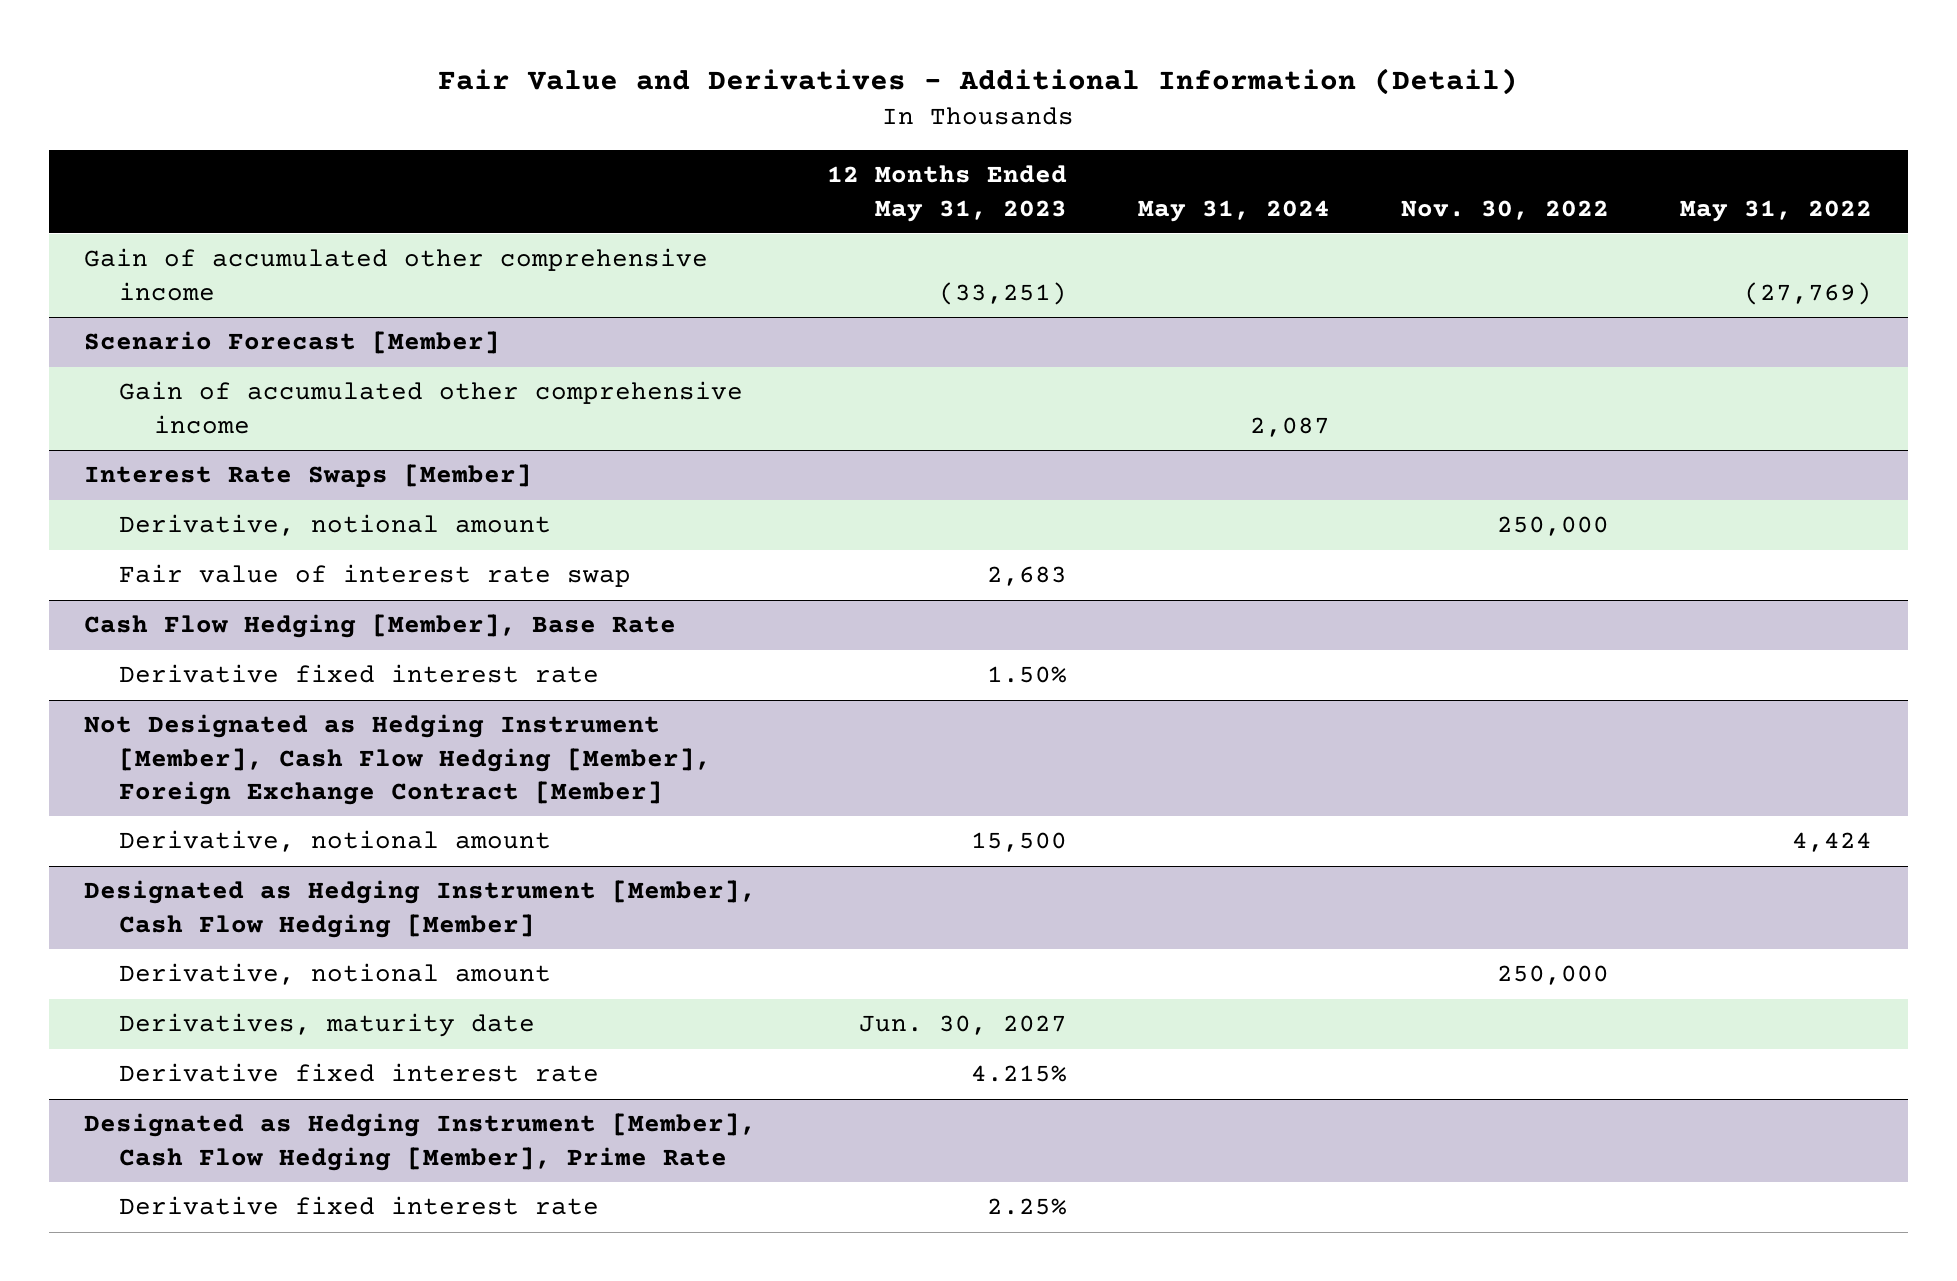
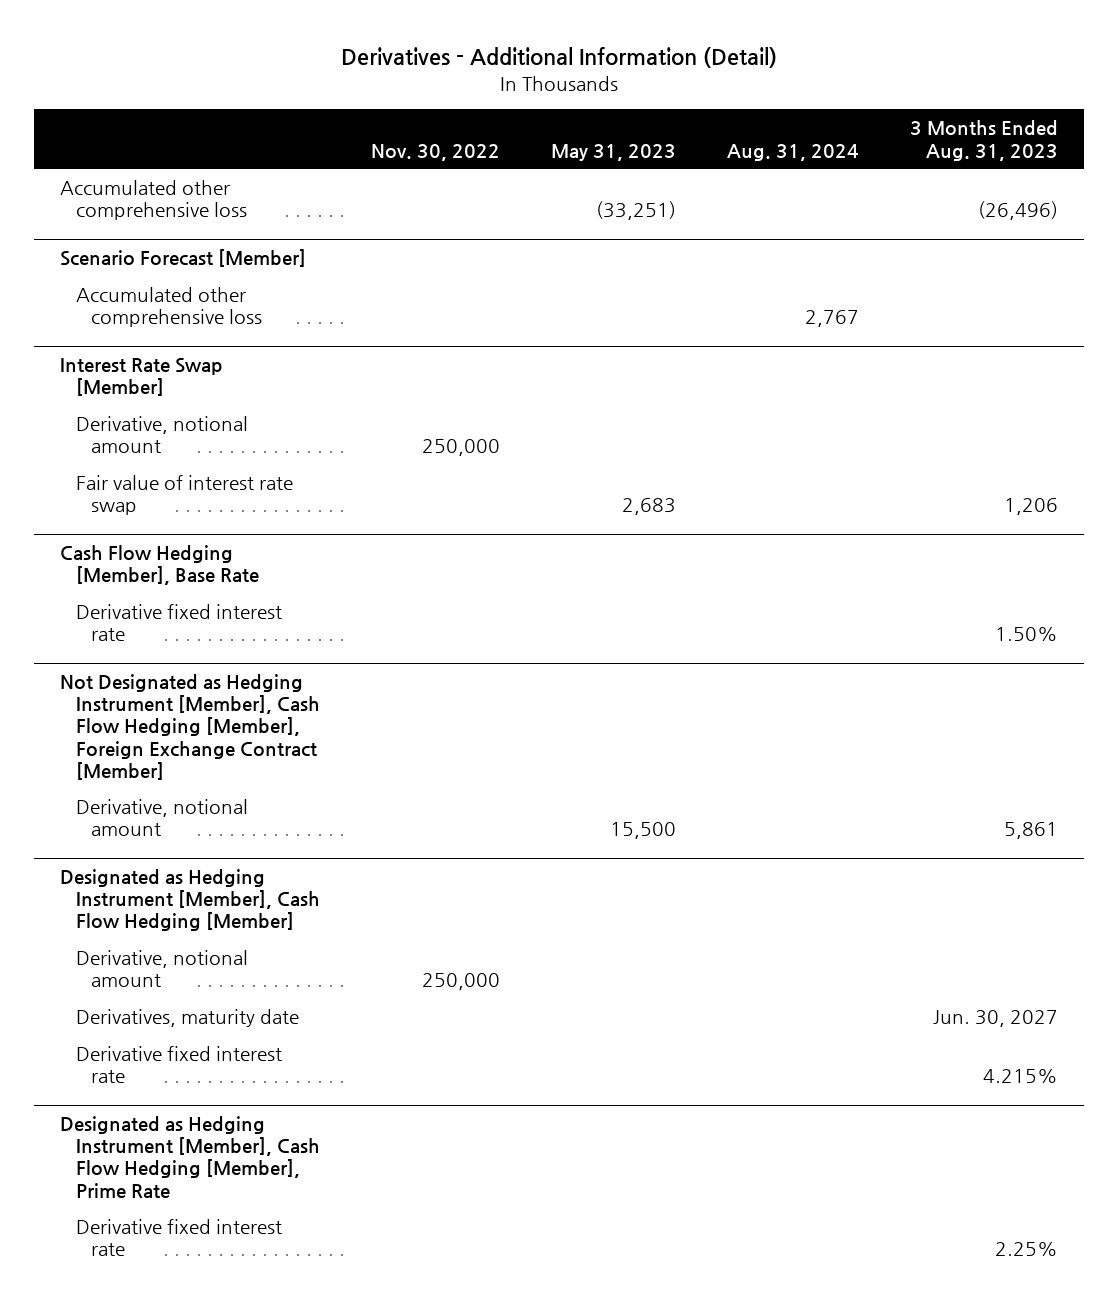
[438,68,1519,96] Fair Value and Derivatives - Additional Information (Detail) -> [341,47,778,69] Derivatives - Additional Information (Detail)
[827,165,1068,222] 12 Months Ended May 31, 2023 -> none
[1138,199,1331,222] May 31, 2024 -> none
[1680,199,1873,222] May 31, 2022 -> none
none -> [551,143,677,161] May 31, 2023
none -> [727,143,860,161] Aug. 31, 2024
none -> [910,120,1059,161] 3 Months Ended Aug. 31, 2023
[84,248,709,301] Gain of accumulated other comprehensive income -> [60,180,247,221] Accumulated other comprehensive loss
[119,381,744,434] Gain of accumulated other comprehensive income -> [75,287,263,328] Accumulated other comprehensive loss
[84,464,533,488] Interest Rate Swaps [Member] -> [60,358,224,397] Interest Rate Swap [Member]

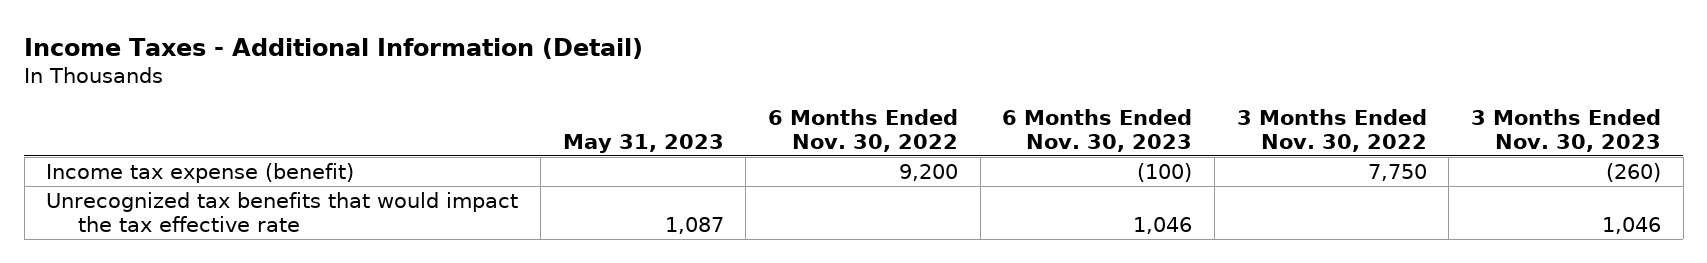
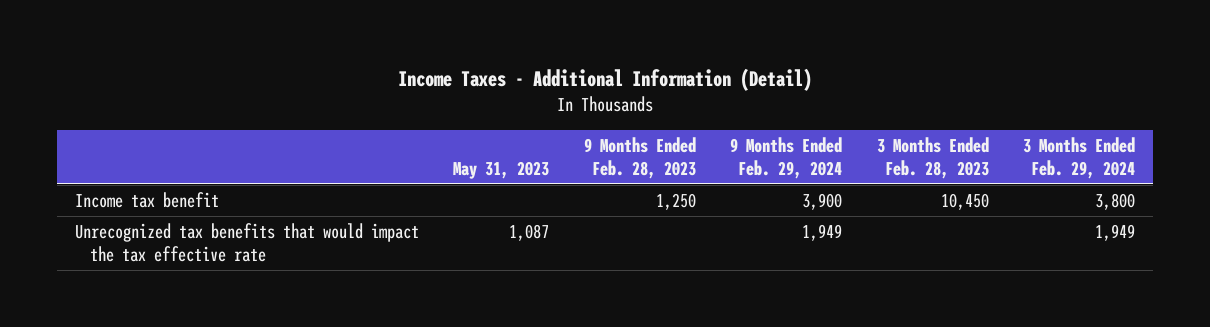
[767,109,958,152] 6 Months Ended Nov. 30, 2022 -> none
[1002,109,1193,152] 6 Months Ended Nov. 30, 2023 -> none
[1236,109,1427,152] 3 Months Ended Nov. 30, 2022 -> none
[1471,109,1662,152] 3 Months Ended Nov. 30, 2023 -> none
none -> [583,136,696,179] 9 Months Ended Feb. 28, 2023
none -> [730,136,843,179] 9 Months Ended Feb. 29, 2024
none -> [876,136,989,179] 3 Months Ended Feb. 28, 2023
none -> [1023,136,1136,179] 3 Months Ended Feb. 29, 2024
[46,162,355,183] Income tax expense (benefit) -> [74,192,219,209] Income tax benefit

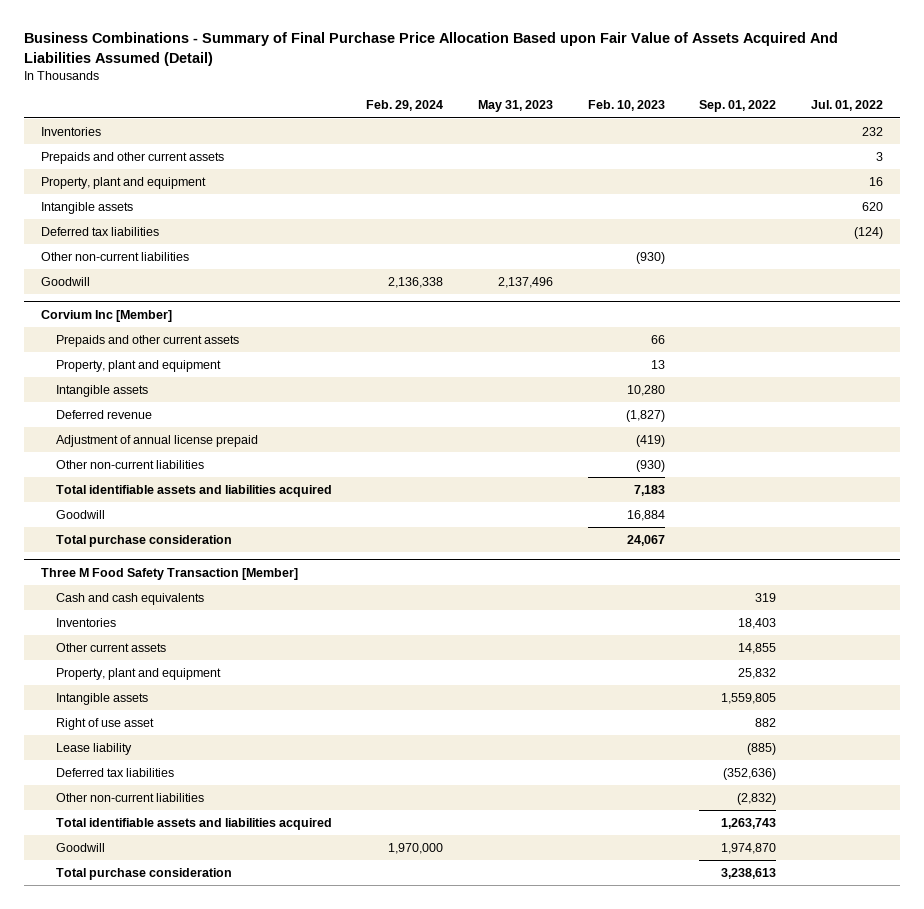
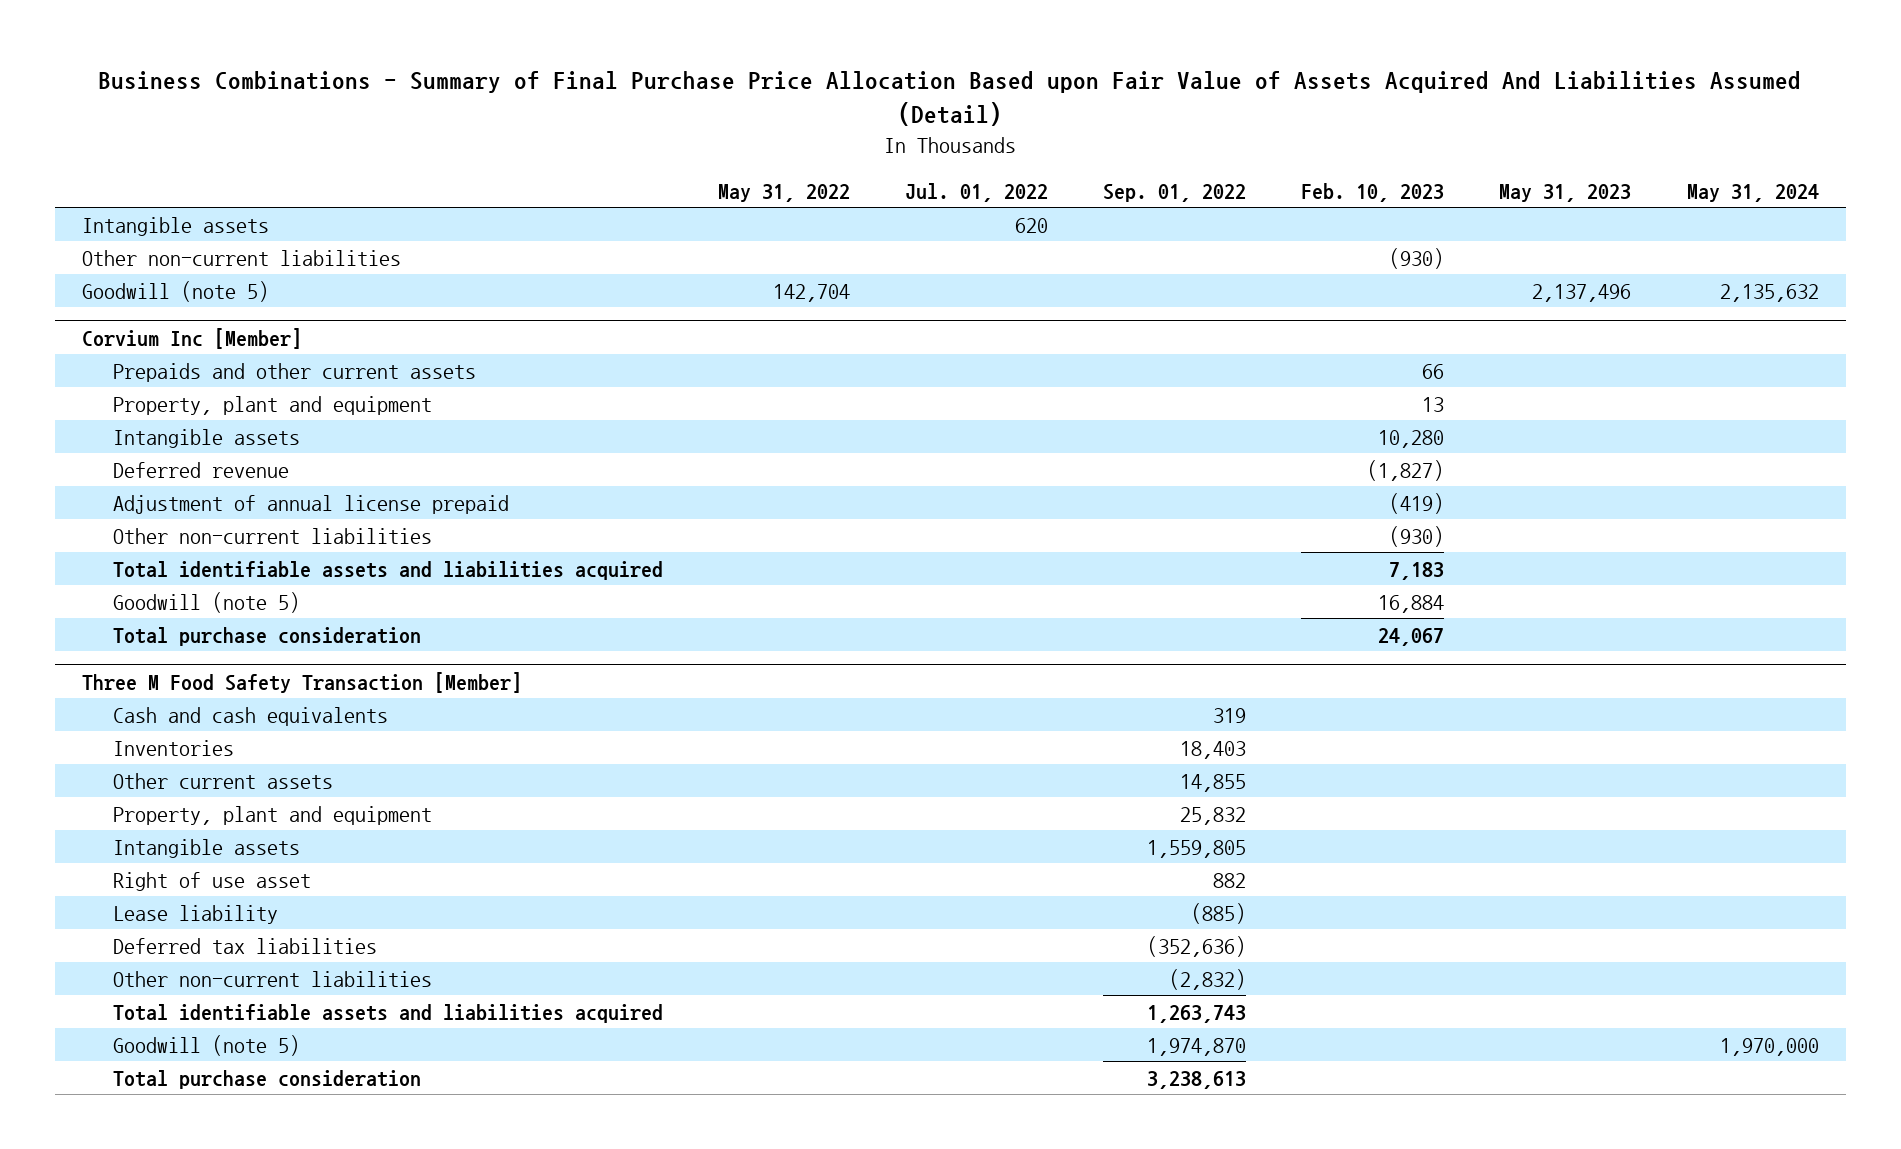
[366,100,444,112] Feb. 29, 2024 -> none
none -> [718,183,851,202] May 31, 2022
none -> [1686,183,1819,202] May 31, 2024
[41,126,102,136] Inventories -> none
[41,151,225,164] Prepaids and other current assets -> none
[41,176,207,189] Property, plant and equipment -> none
[41,226,160,236] Deferred tax liabilities -> none
[41,276,91,286] Goodwill -> [82,280,270,302] Goodwill (note 5)
[55,509,105,519] Goodwill -> [113,591,301,613] Goodwill (note 5)
[55,842,105,852] Goodwill -> [113,1034,301,1056] Goodwill (note 5)

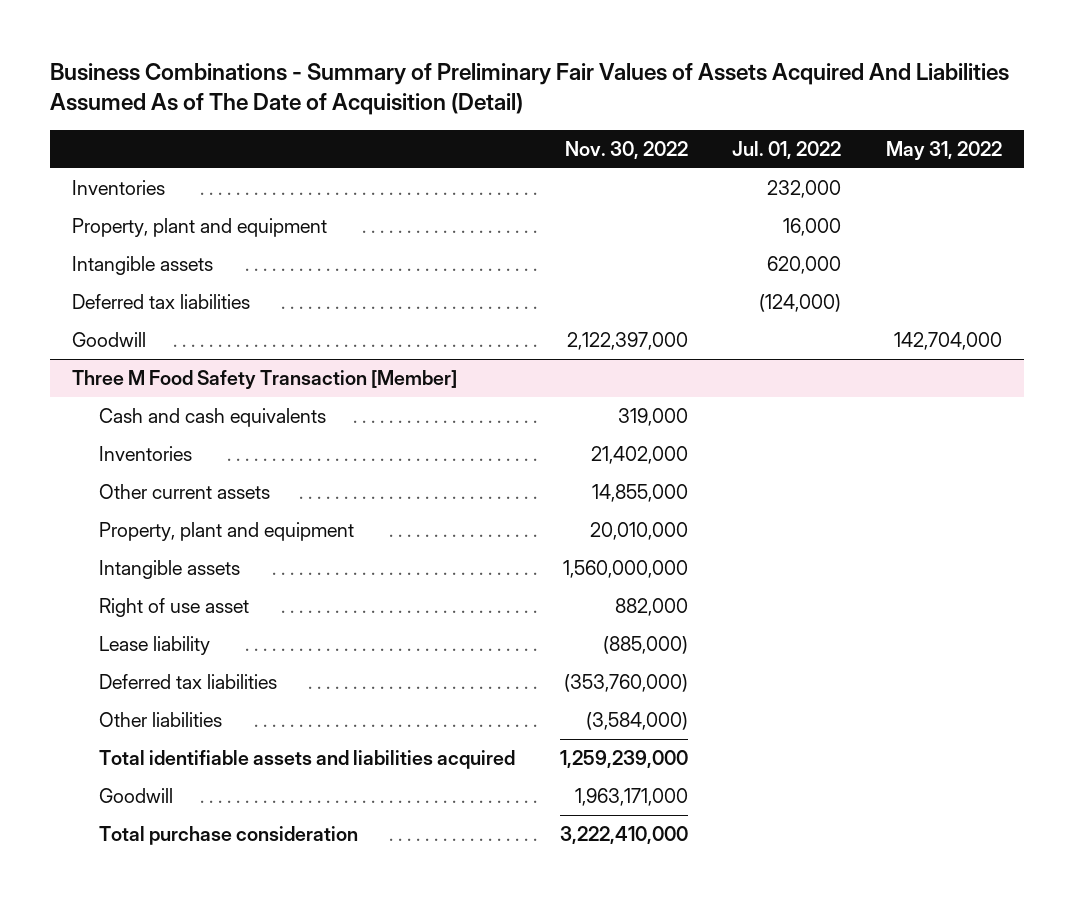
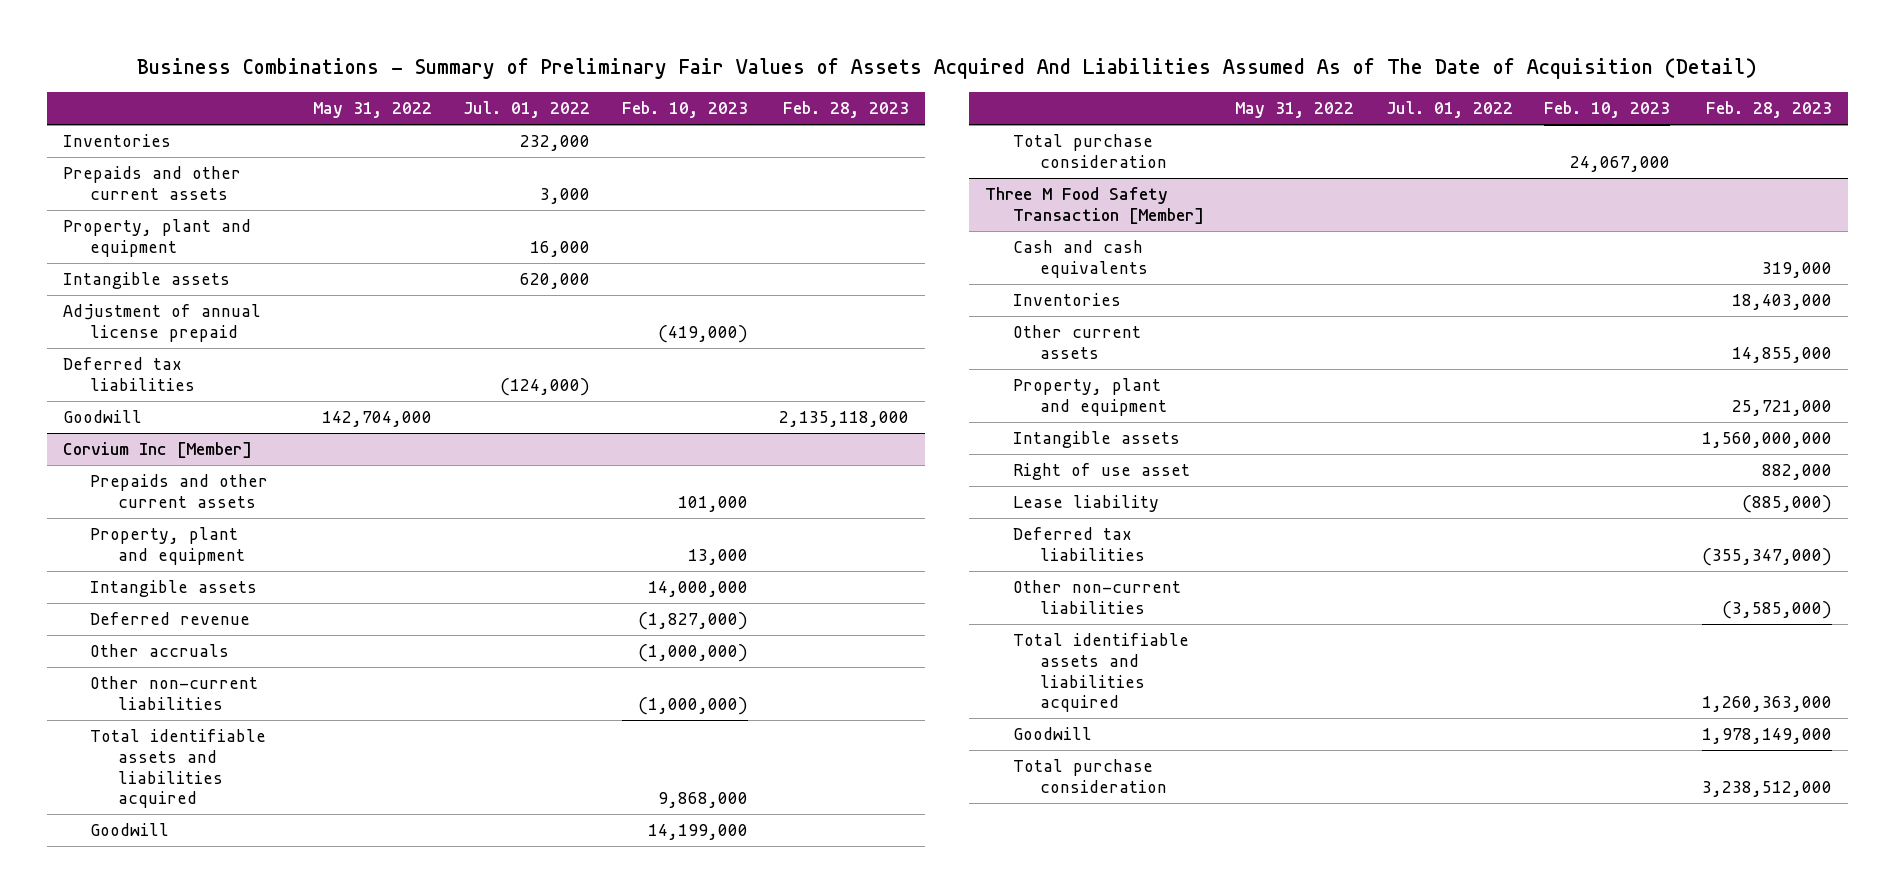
[564,140,688,159] Nov. 30, 2022 -> none
none -> [621,101,748,119] Feb. 10, 2023
none -> [783,101,910,119] Feb. 28, 2023
none -> [62,166,241,201] Prepaids and other current assets
none -> [62,304,261,343] Adjustment of annual license prepaid
none -> [62,442,252,459] Corvium Inc [Member]
none -> [90,474,269,509] Prepaids and other current assets
none -> [90,527,245,566] Property, plant and equipment
none -> [90,580,258,598] Intangible assets
none -> [90,612,251,626] Deferred revenue
none -> [90,644,230,658] Other accruals
none -> [90,676,259,711] Other non-current liabilities
none -> [90,729,267,809] Total identifiable assets and liabilities acquired
none -> [90,823,170,837] Goodwill
none -> [1012,134,1168,169] Total purchase consideration
[99,712,223,728] Other liabilities -> [1012,580,1181,615] Other non-current liabilities

